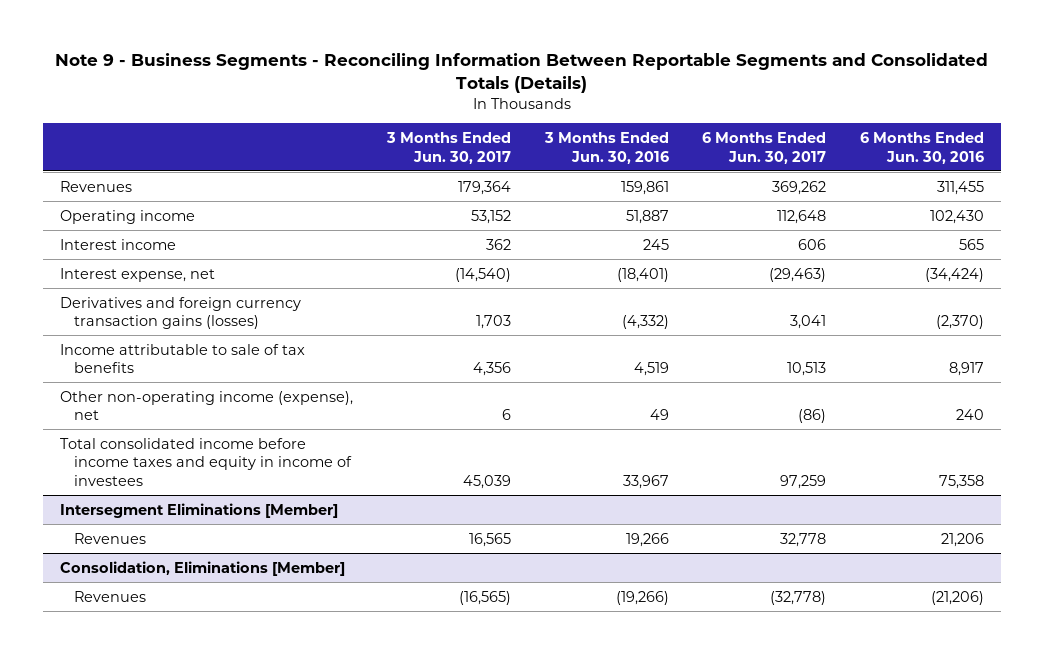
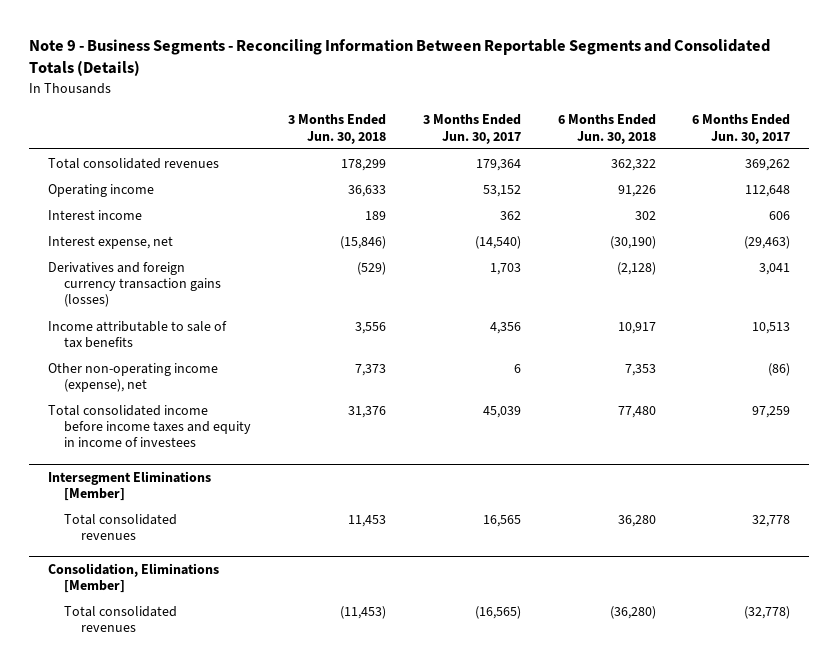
[543,131,669,164] 3 Months Ended Jun. 30, 2016 -> none
[859,131,984,164] 6 Months Ended Jun. 30, 2016 -> none
none -> [288,114,387,144] 3 Months Ended Jun. 30, 2018
none -> [557,114,656,144] 6 Months Ended Jun. 30, 2018
[60,180,133,192] Revenues -> [47,157,219,169] Total consolidated revenues
[73,532,146,544] Revenues -> [64,513,178,540] Total consolidated revenues
[73,590,146,602] Revenues -> [64,605,178,632] Total consolidated revenues

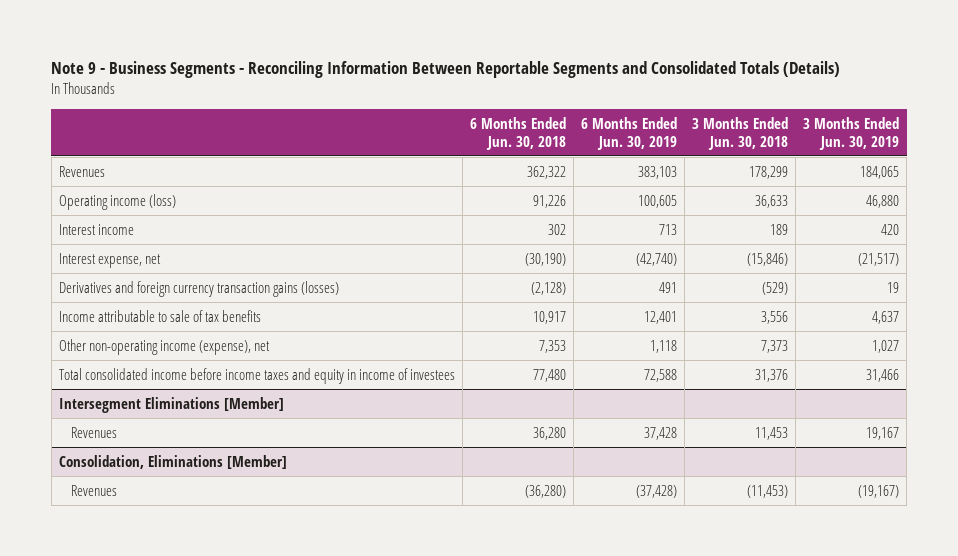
[422,114,521,144] 3 Months Ended Jun. 30, 2017 -> none
[692,114,791,144] 6 Months Ended Jun. 30, 2017 -> none
none -> [581,117,678,150] 6 Months Ended Jun. 30, 2019
none -> [803,117,900,150] 3 Months Ended Jun. 30, 2019
[47,157,219,169] Total consolidated revenues -> [58,165,105,177] Revenues
[47,183,154,197] Operating income -> [58,193,176,210] Operating income (loss)
[64,513,178,540] Total consolidated revenues -> [71,426,118,438] Revenues
[64,605,178,632] Total consolidated revenues -> [71,484,118,496] Revenues

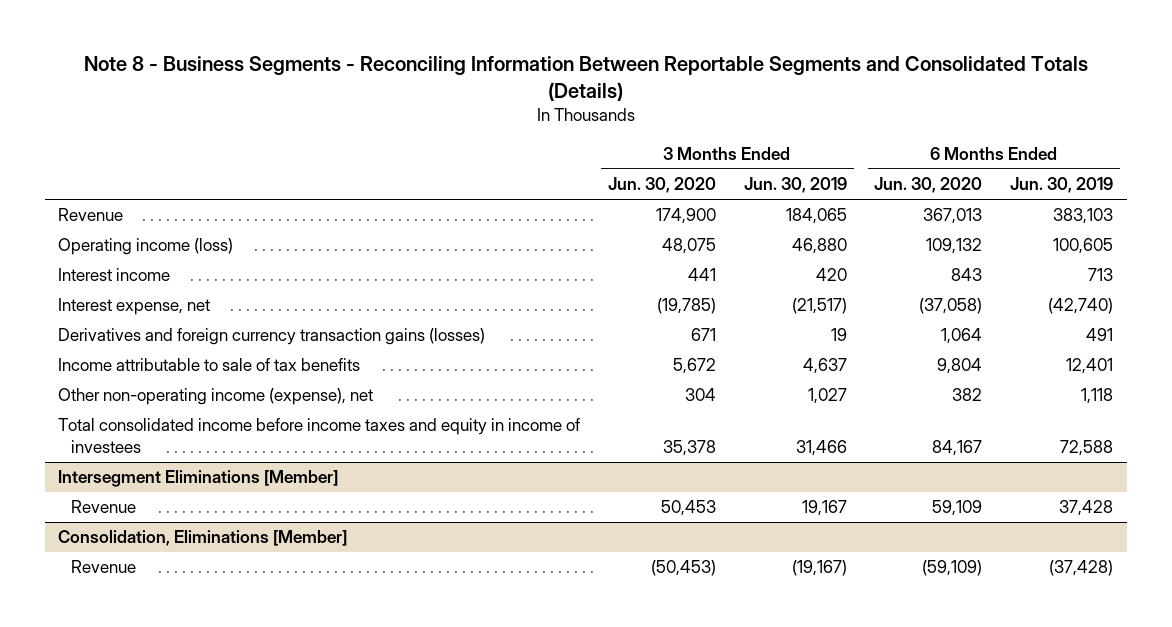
[51,61,841,79] Note 9 - Business Segments - Reconciling Information Between Reportable Segments and Consolidated Totals (Details) -> [83,56,1088,102] Note 8 - Business Segments - Reconciling Information Between Reportable Segments and Consolidated Totals (Details)
[469,117,566,150] 6 Months Ended Jun. 30, 2018 -> none
[692,117,789,150] 3 Months Ended Jun. 30, 2018 -> none
none -> [608,177,717,194] Jun. 30, 2020
none -> [874,177,983,194] Jun. 30, 2020
[58,165,105,177] Revenues -> [58,208,124,222] Revenue
[71,426,118,438] Revenues -> [70,500,136,514] Revenue
[71,484,118,496] Revenues -> [70,560,136,574] Revenue

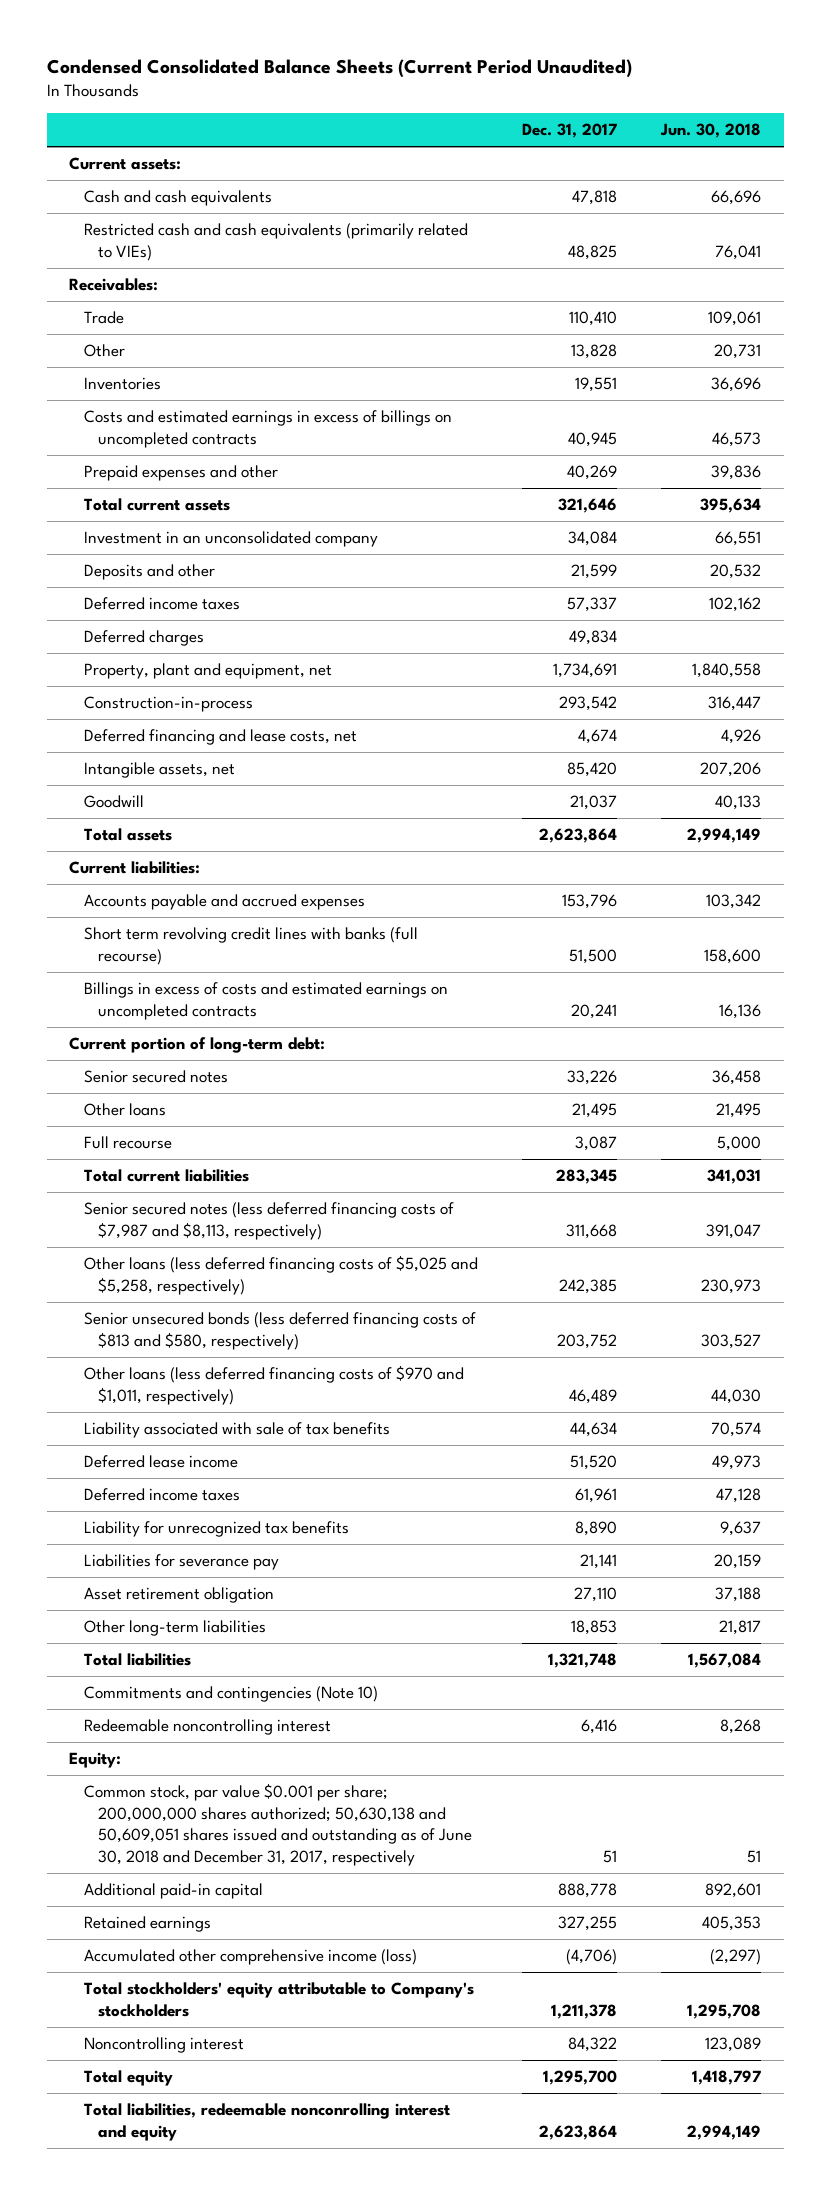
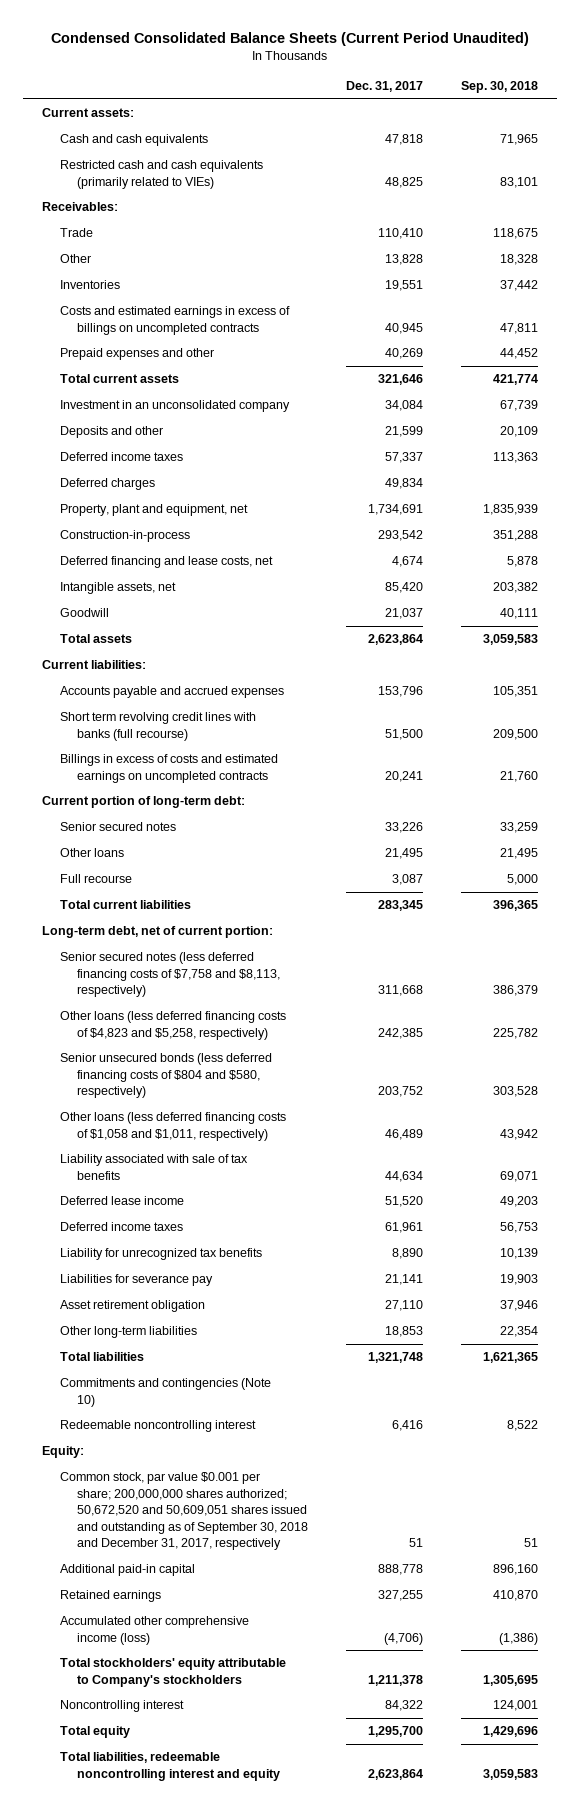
[660,123,762,139] Jun. 30, 2018 -> none
none -> [460,81,538,94] Sep. 30, 2018
none -> [42,926,274,939] Long-term debt, net of current portion:
[83,1202,454,1240] Senior secured notes (less deferred financing costs of $7,987 and $8,113, respectively) -> [59,952,280,998] Senior secured notes (less deferred financing costs of $7,758 and $8,113, respectively)
[83,1255,478,1295] Other loans (less deferred financing costs of $5,025 and $5,258, respectively) -> [59,1011,286,1040] Other loans (less deferred financing costs of $4,823 and $5,258, respectively)
[83,1312,476,1350] Senior unsecured bonds (less deferred financing costs of $813 and $580, respectively) -> [59,1053,272,1099] Senior unsecured bonds (less deferred financing costs of $804 and $580, respectively)
[83,1365,464,1405] Other loans (less deferred financing costs of $970 and $1,011, respectively) -> [59,1112,286,1141] Other loans (less deferred financing costs of $1,058 and $1,011, respectively)
[83,1783,473,1866] Common stock, par value $0.001 per share; 200,000,000 shares authorized; 50,630,138 and 50,609,051 shares issued and outstanding as of June 30, 2018 and December 31, 2017, respectively -> [59,1472,308,1551] Common stock, par value $0.001 per share; 200,000,000 shares authorized; 50,672,520 and 50,609,051 shares issued and outstanding as of September 30, 2018 and December 31, 2017, respectively
[83,2103,450,2141] Total liabilities, redeemable nonconrolling interest and equity -> [59,1752,280,1781] Total liabilities, redeemable noncontrolling interest and equity

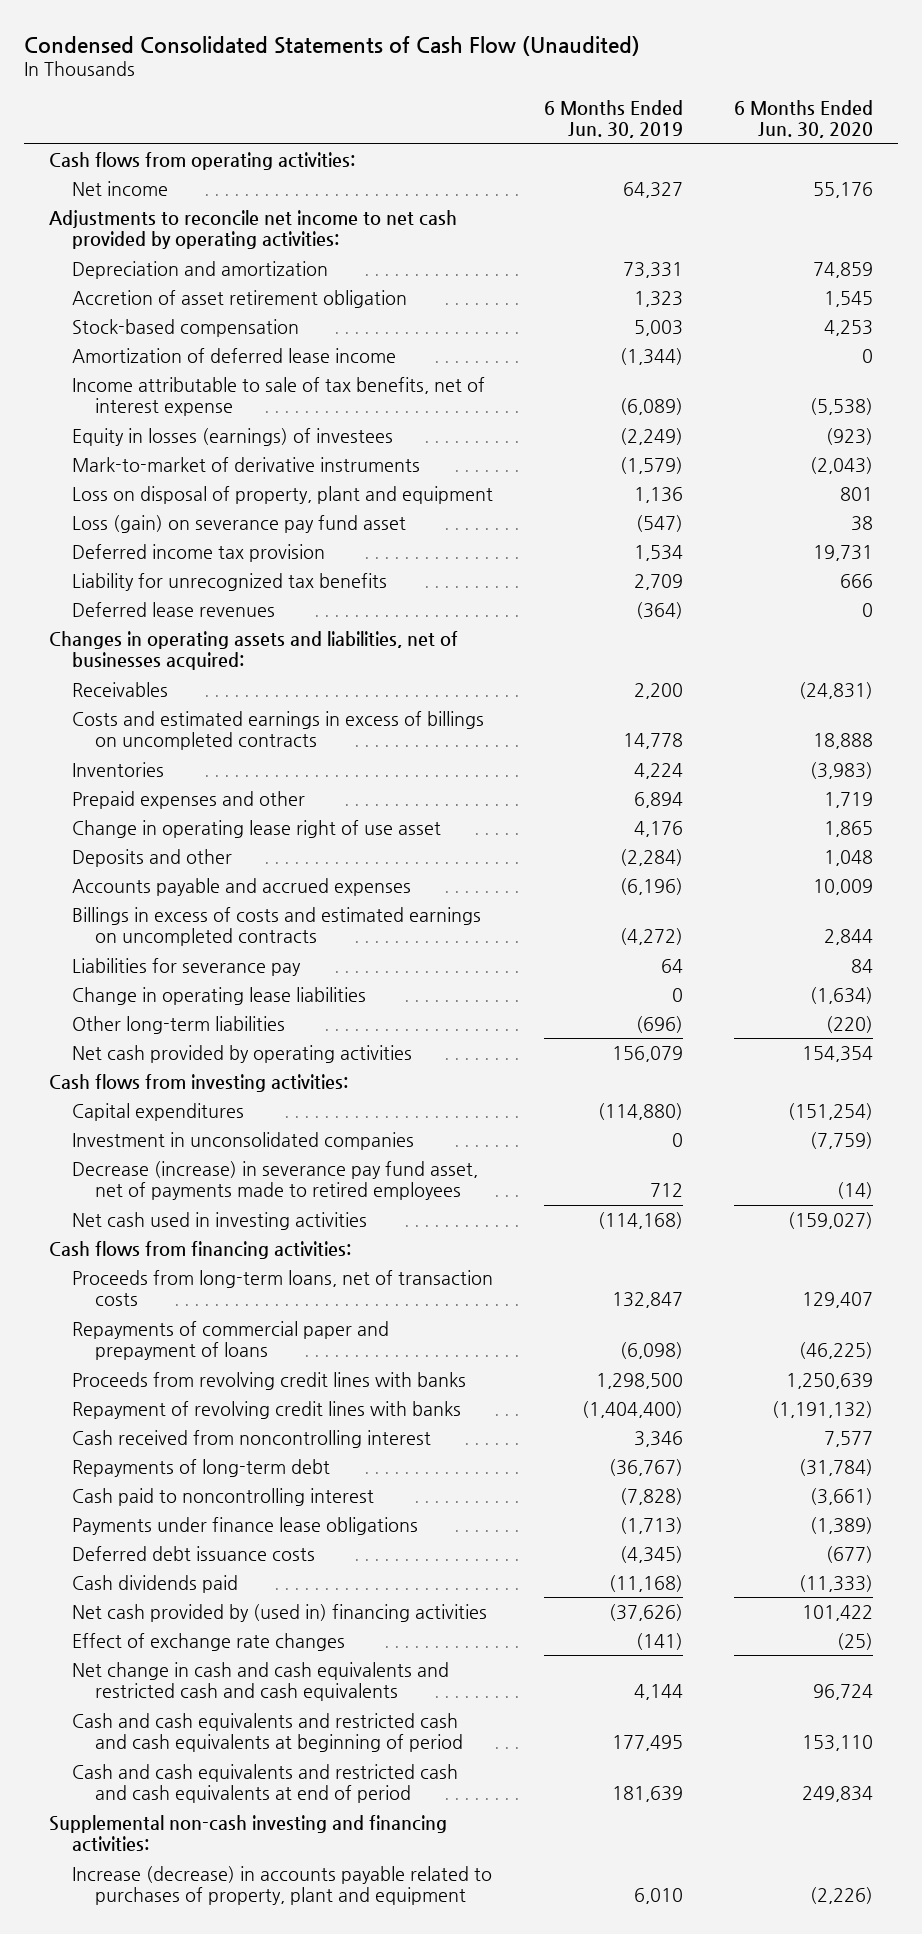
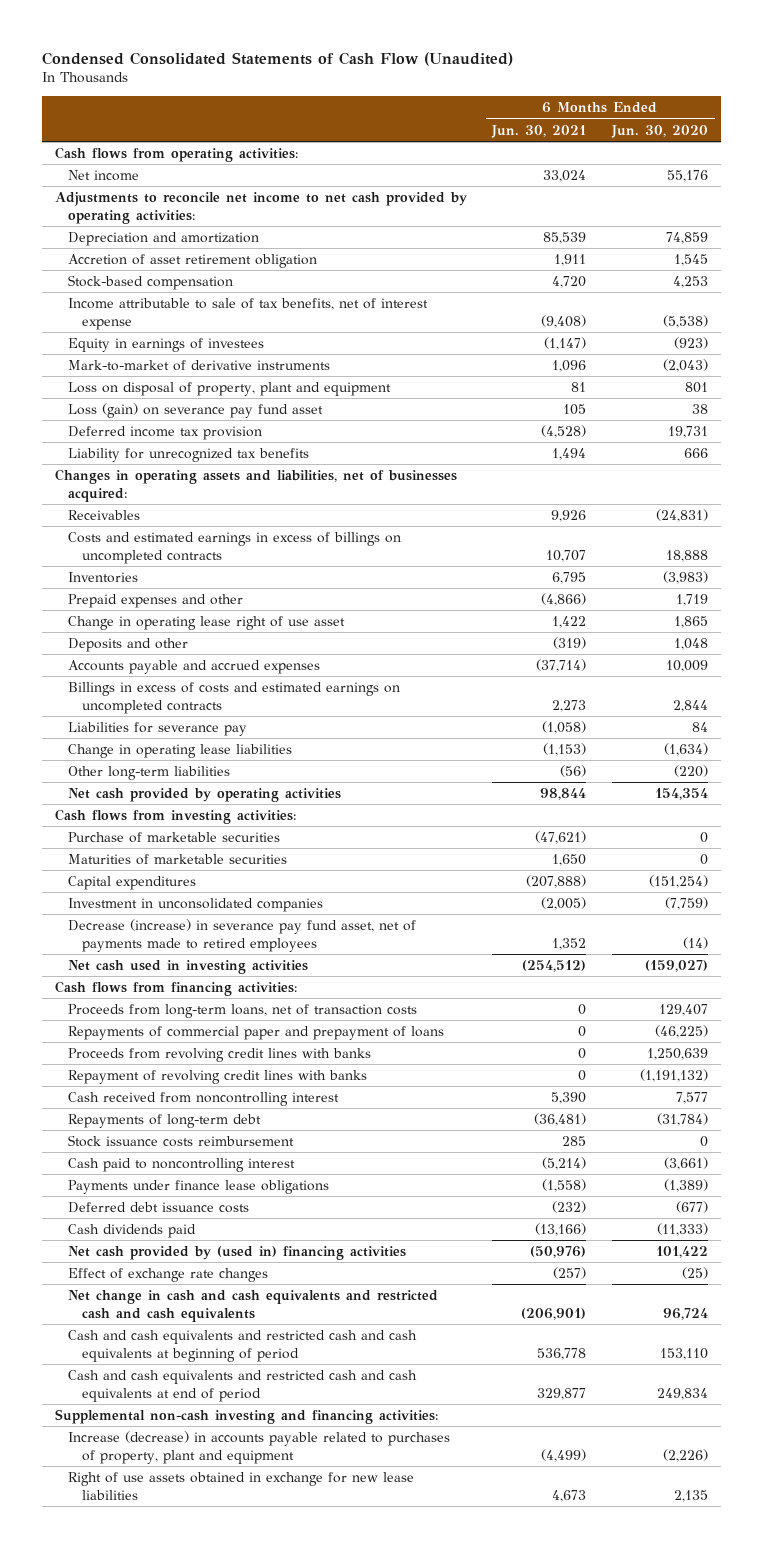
[544,100,684,139] 6 Months Ended Jun. 30, 2019 -> none
none -> [491,124,587,138] Jun. 30, 2021
[72,347,397,363] Amortization of deferred lease income -> none
[72,427,394,446] Equity in losses (earnings) of investees -> [68,338,265,353] Equity in earnings of investees
[72,601,276,617] Deferred lease revenues -> none
none -> [68,832,281,844] Purchase of marketable securities
none -> [68,854,288,866] Maturities of marketable securities
none -> [68,1135,295,1148] Stock issuance costs reimbursement
none -> [68,1472,415,1501] Right of use assets obtained in exchange for new lease liabilities

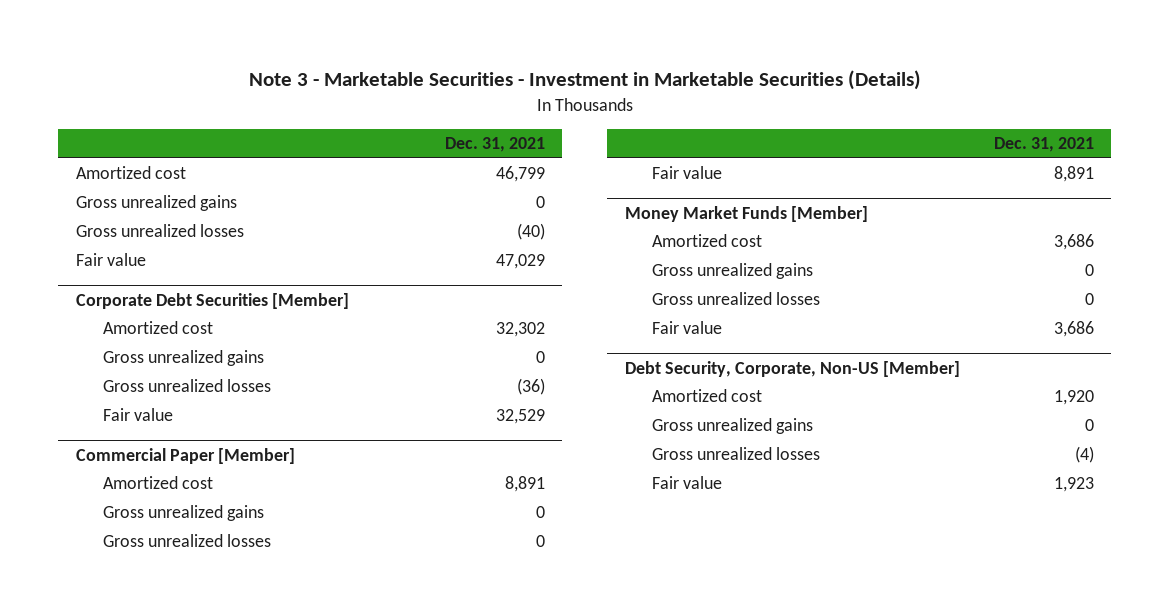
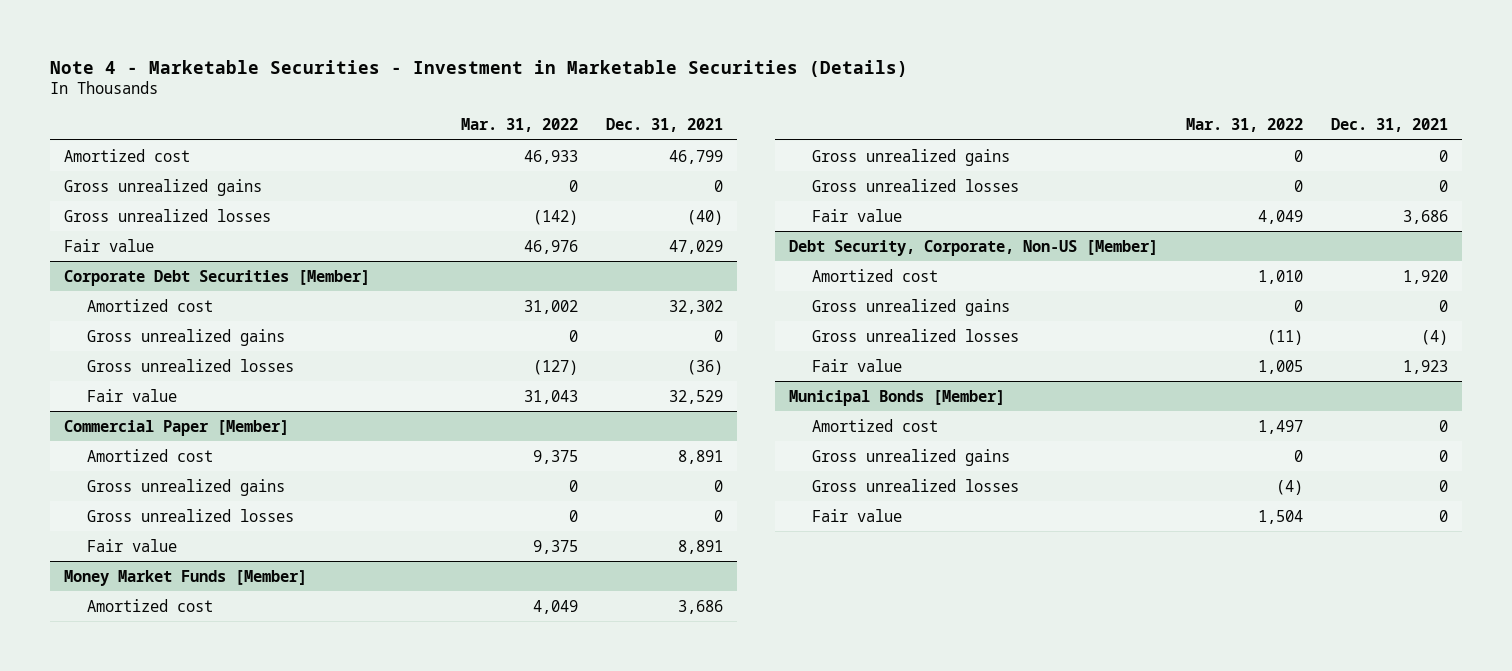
[248,70,921,91] Note 3 - Marketable Securities - Investment in Marketable Securities (Details) -> [49,59,908,77] Note 4 - Marketable Securities - Investment in Marketable Securities (Details)
none -> [460,118,578,133] Mar. 31, 2022
none -> [788,389,1005,406] Municipal Bonds [Member]
none -> [812,418,939,432] Amortized cost
none -> [812,448,1011,466] Gross unrealized gains
none -> [812,478,1020,492] Gross unrealized losses
none -> [812,508,903,522] Fair value

